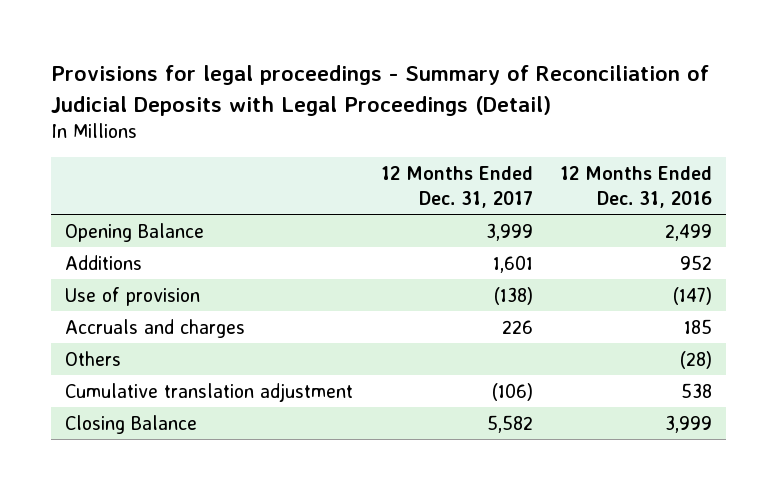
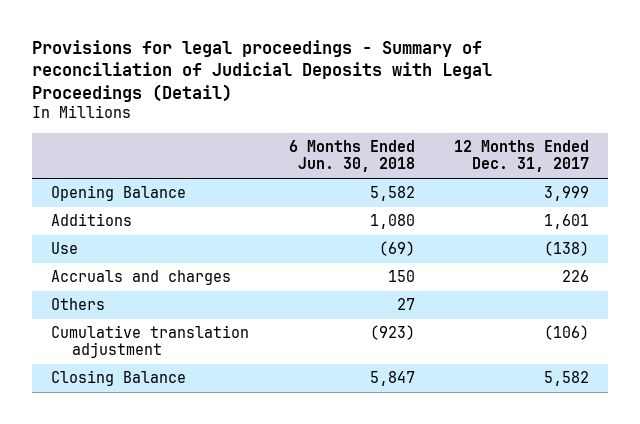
[51,65,710,116] Provisions for legal proceedings - Summary of Reconciliation of Judicial Deposits with Legal Proceedings (Detail) -> [31,40,492,102] Provisions for legal proceedings - Summary of reconciliation of Judicial Deposits with Legal Proceedings (Detail)
[560,166,713,208] 12 Months Ended Dec. 31, 2016 -> none
none -> [288,140,415,173] 6 Months Ended Jun. 30, 2018
[65,286,201,306] Use of provision -> [51,242,79,255] Use

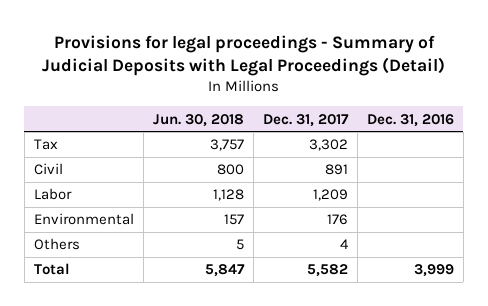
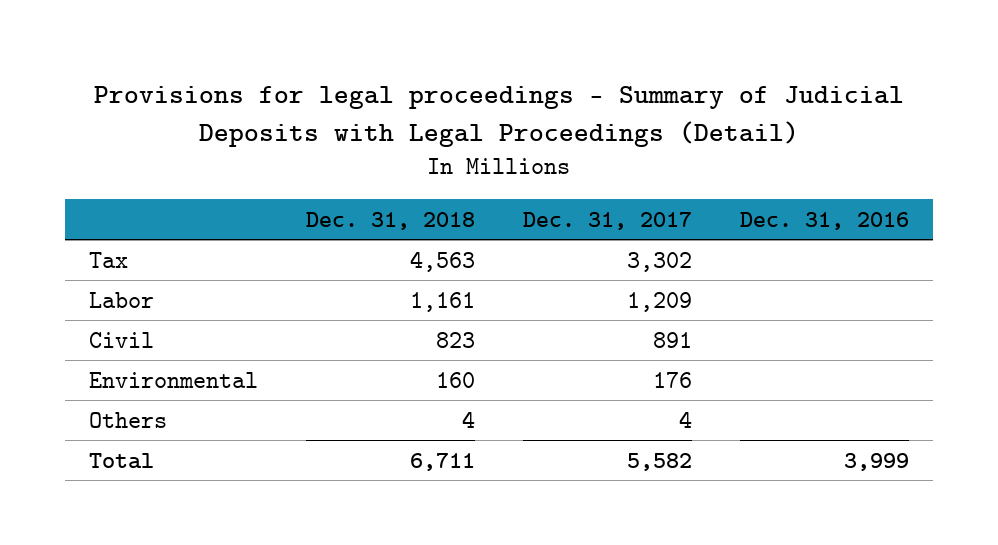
[152,113,244,127] Jun. 30, 2018 -> none
none -> [306,211,476,230] Dec. 31, 2018
[33,163,63,176] Civil -> [89,331,155,348] Civil

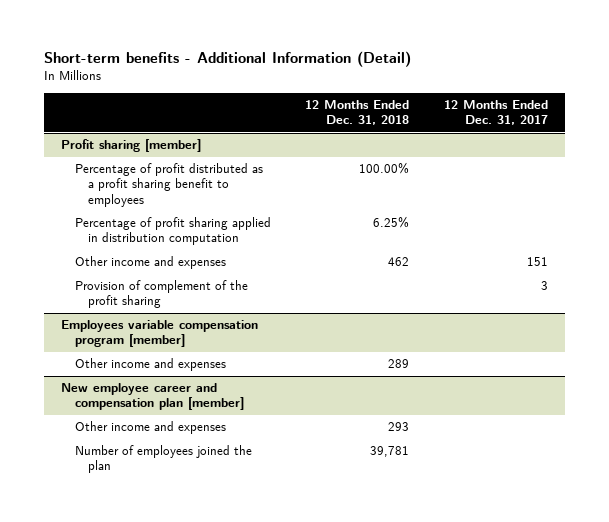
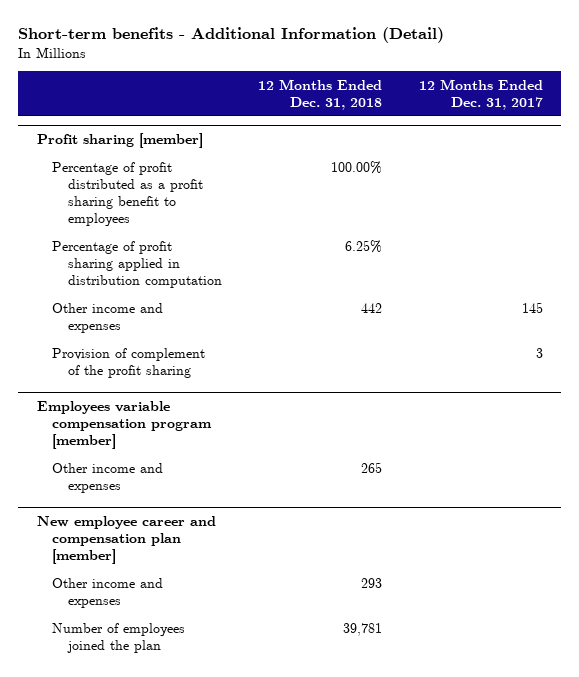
[388,257,410,267] 462 -> [361,302,383,313] 442
[526,257,548,267] 151 -> [521,301,543,313] 145
[388,359,410,369] 289 -> [361,461,383,473] 265

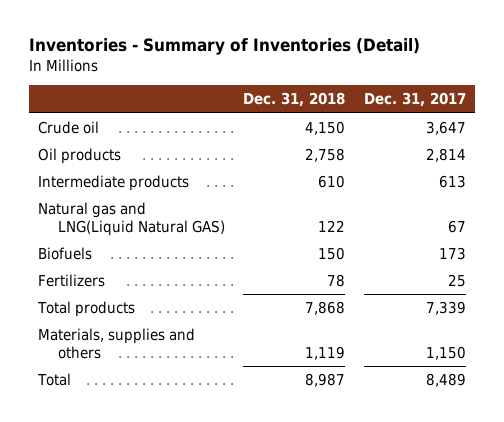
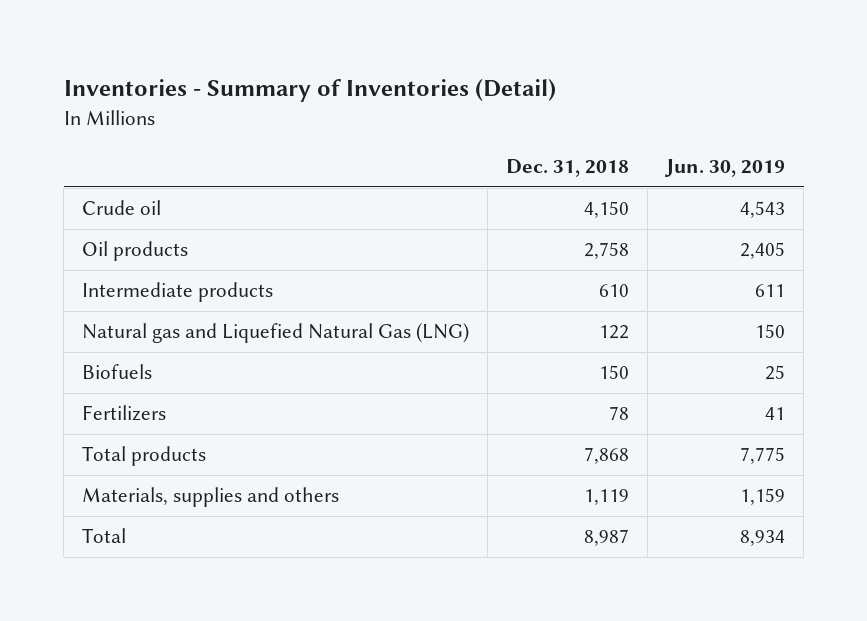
[363,92,466,108] Dec. 31, 2017 -> none
none -> [664,158,786,177] Jun. 30, 2019
[37,201,225,236] Natural gas and LNG(Liquid Natural GAS) -> [82,323,470,344] Natural gas and Liquefied Natural Gas (LNG)

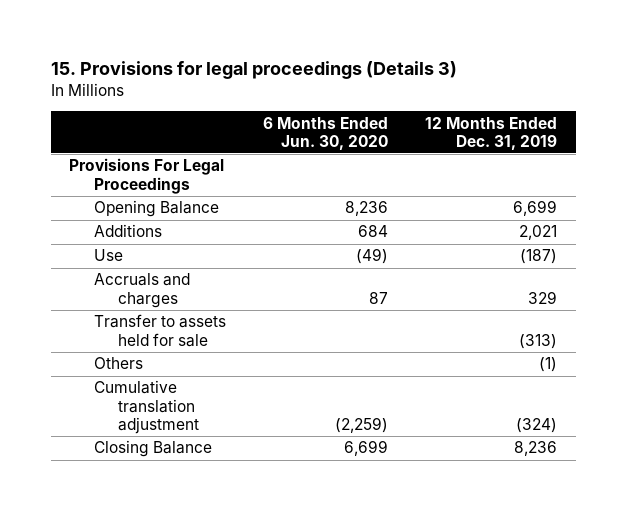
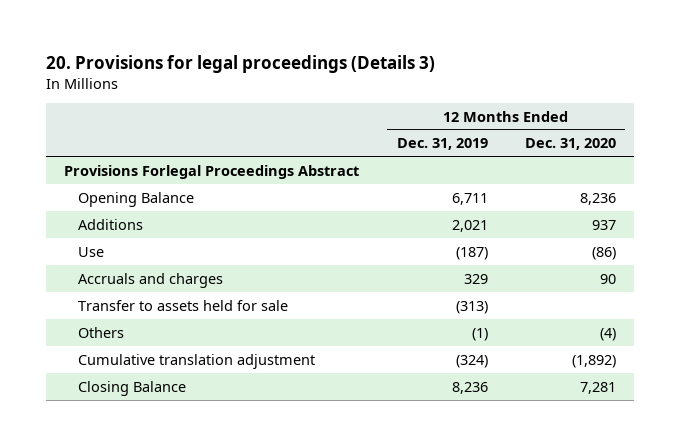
[50,60,457,79] 15. Provisions for legal proceedings (Details 3) -> [45,54,435,73] 20. Provisions for legal proceedings (Details 3)
[263,116,389,150] 6 Months Ended Jun. 30, 2020 -> none
none -> [524,138,616,151] Dec. 31, 2020
[69,158,225,194] Provisions For Legal Proceedings -> [64,164,360,179] Provisions Forlegal Proceedings Abstract
[513,200,558,217] 6,699 -> [451,192,488,205] 6,711

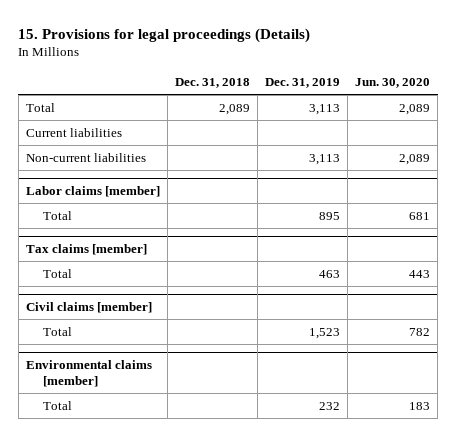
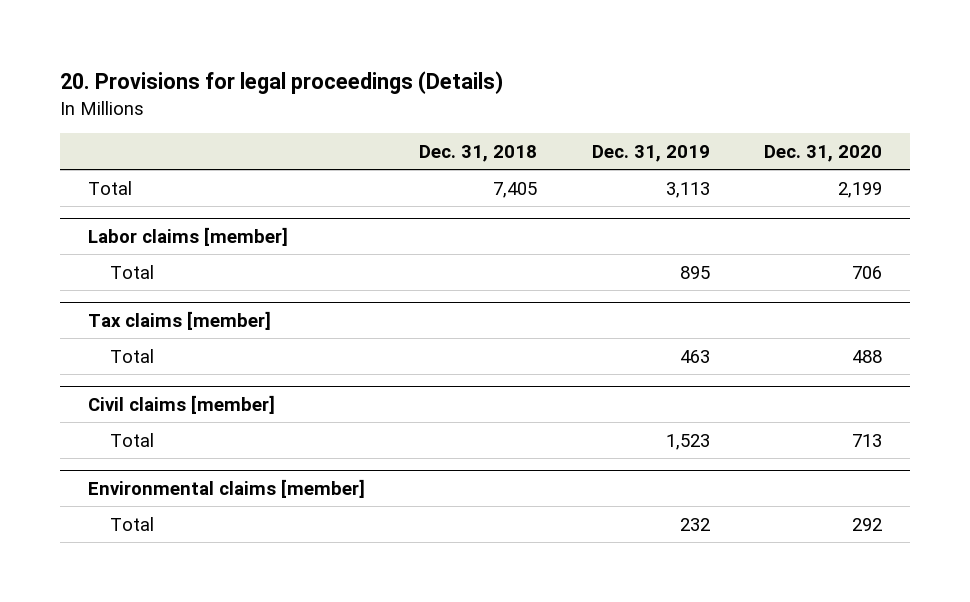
[18,27,311,43] 15. Provisions for legal proceedings (Details) -> [60,71,504,95] 20. Provisions for legal proceedings (Details)
[355,78,431,89] Jun. 30, 2020 -> none
none -> [764,144,883,162] Dec. 31, 2020
[25,127,122,137] Current liabilities -> none
[25,152,146,162] Non-current liabilities -> none
[218,103,250,115] 2,089 -> [493,181,538,198] 7,405

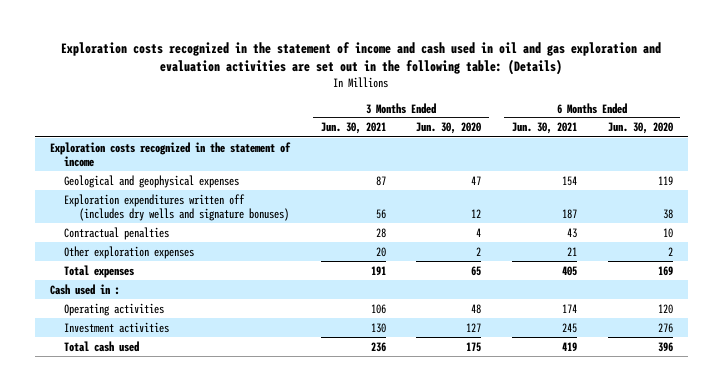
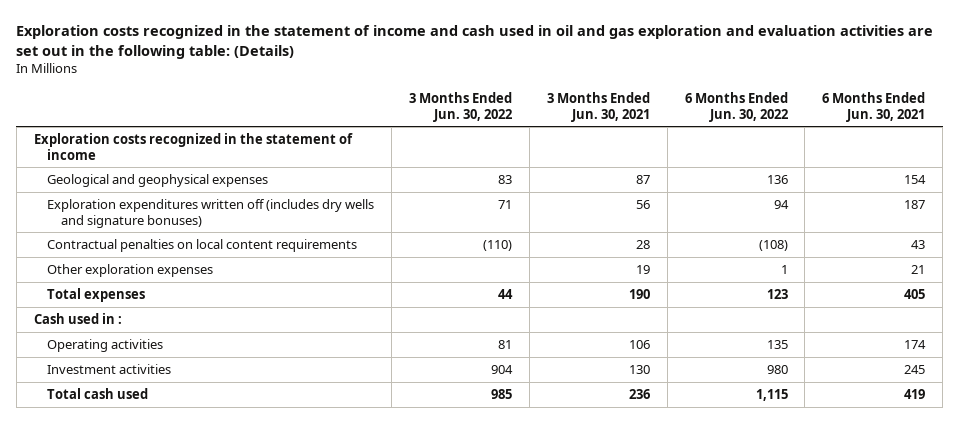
[416,122,482,135] Jun. 30, 2020 -> none
[607,122,673,135] Jun. 30, 2020 -> none
none -> [409,91,513,122] 3 Months Ended Jun. 30, 2022
none -> [684,91,788,122] 6 Months Ended Jun. 30, 2022
[64,226,170,240] Contractual penalties -> [47,238,358,252] Contractual penalties on local content requirements
[375,246,386,257] 20 -> [635,264,650,274] 19
[370,265,386,275] 191 -> [628,288,650,299] 190

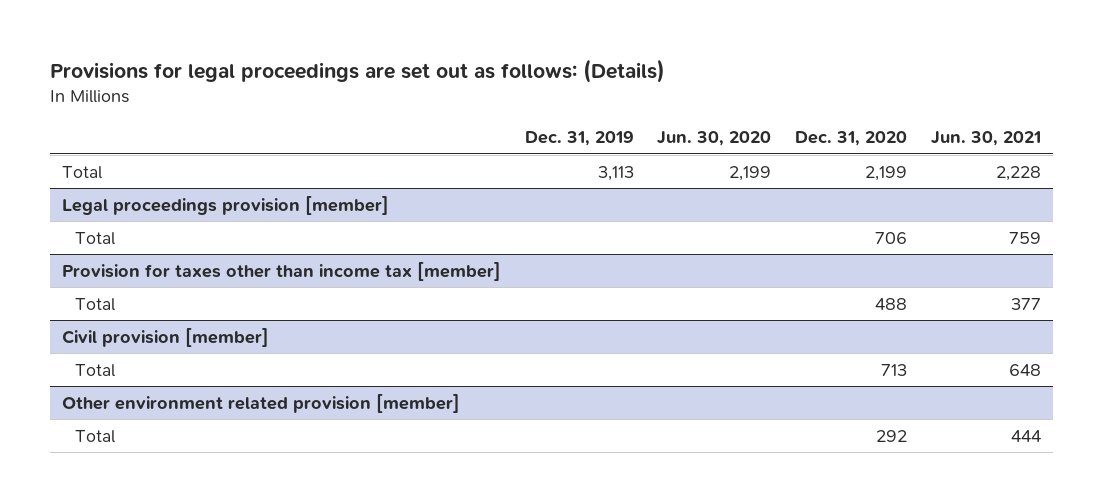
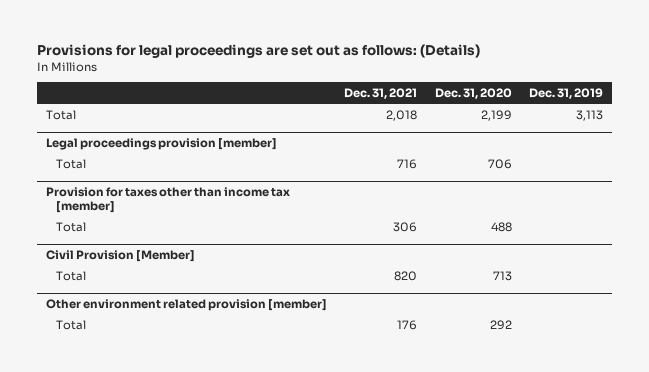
[657,131,772,147] Jun. 30, 2020 -> none
[930,131,1041,147] Jun. 30, 2021 -> none
none -> [344,88,418,100] Dec. 31, 2021
[61,327,269,347] Civil provision [member] -> [45,249,195,262] Civil Provision [Member]

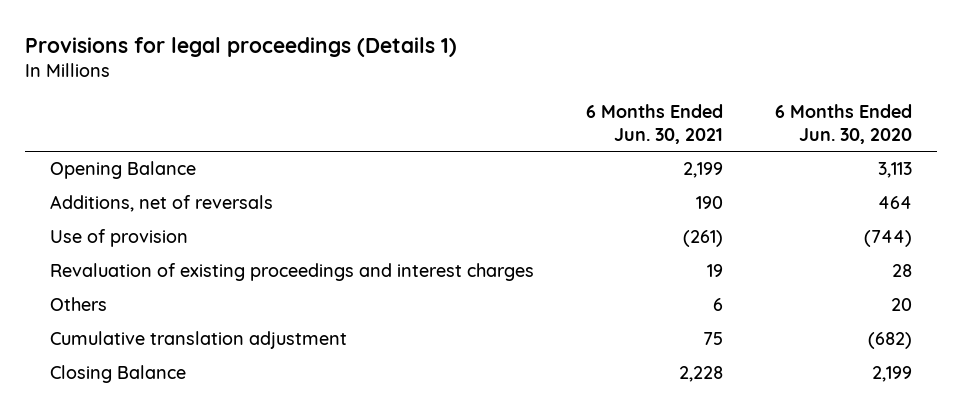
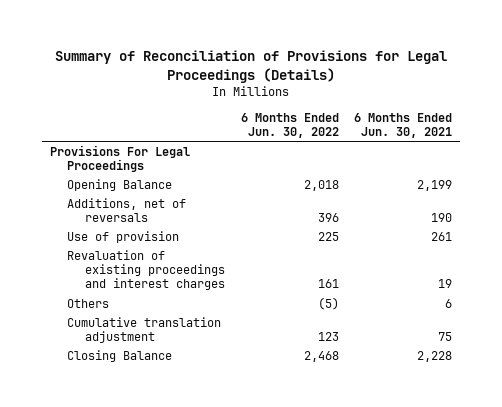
[24,36,457,57] Provisions for legal proceedings (Details 1) -> [55,49,448,83] Summary of Reconciliation of Provisions for Legal Proceedings (Details)
[774,104,912,144] 6 Months Ended Jun. 30, 2020 -> none
none -> [240,113,339,139] 6 Months Ended Jun. 30, 2022
none -> [50,144,191,173] Provisions For Legal Proceedings
[683,230,724,248] (261) -> [431,231,453,241] 261

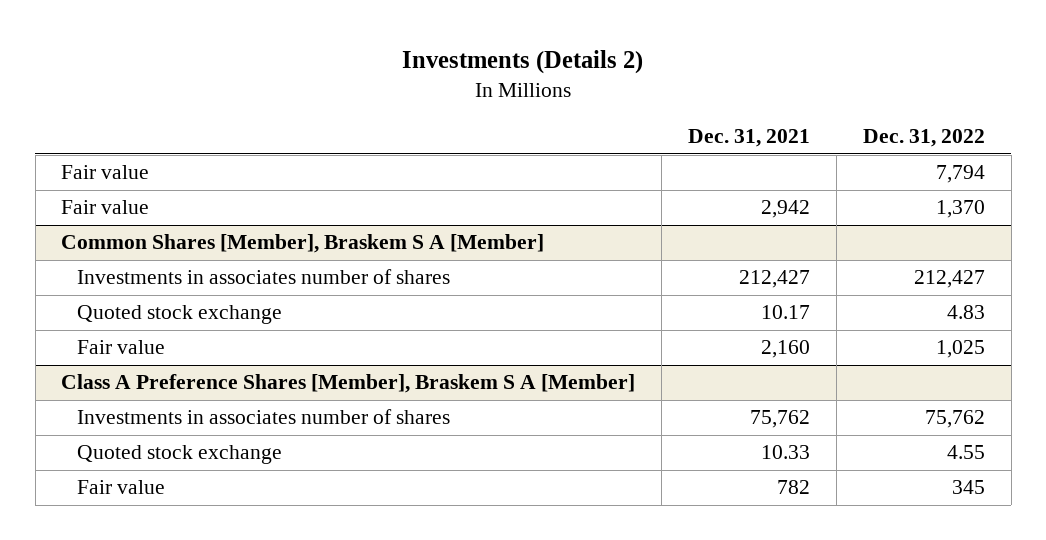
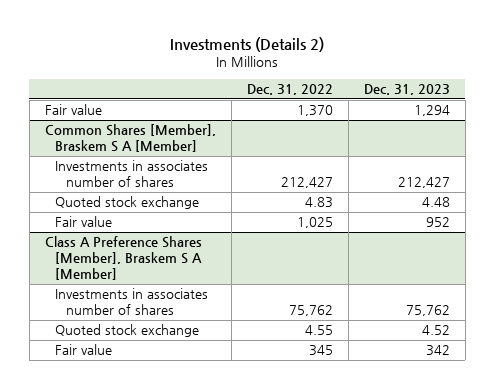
[688,129,811,148] Dec. 31, 2021 -> none
none -> [363,84,450,96] Dec. 31, 2023
[61,165,150,180] Fair value -> none

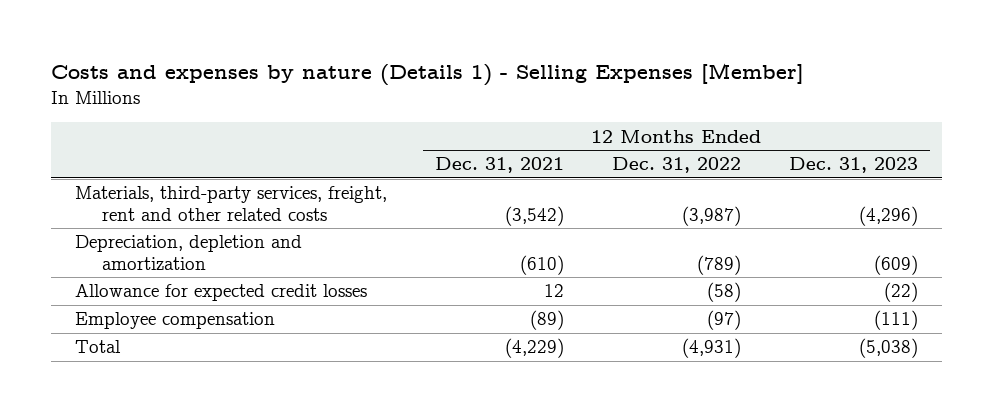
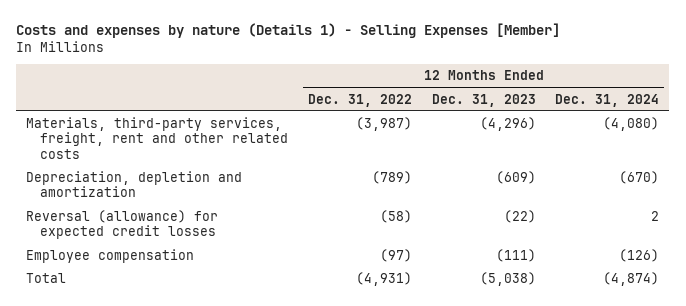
[434,157,564,174] Dec. 31, 2021 -> none
none -> [555,93,660,107] Dec. 31, 2024
[74,284,367,302] Allowance for expected credit losses -> [26,210,219,240] Reversal (allowance) for expected credit losses

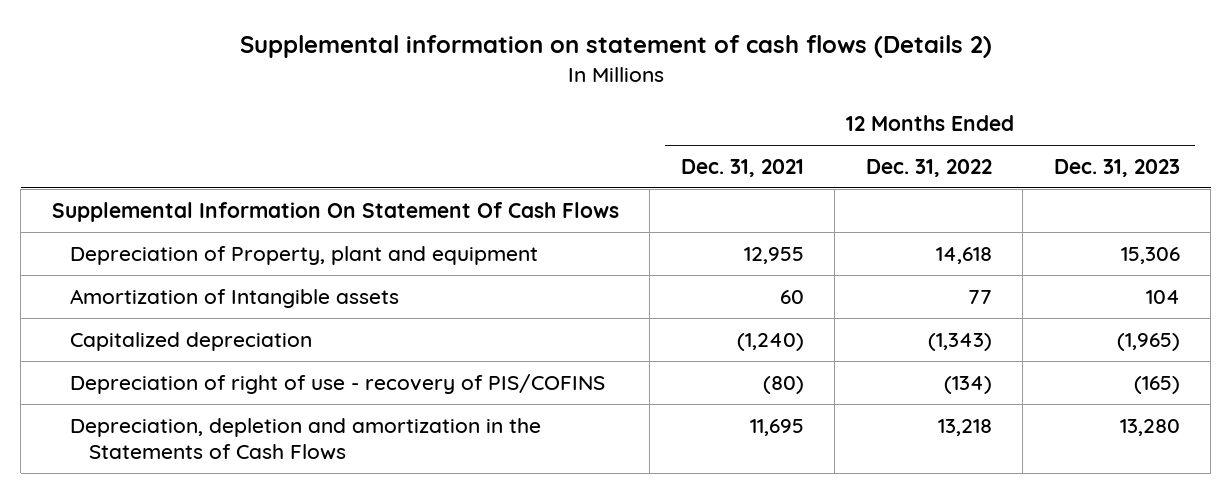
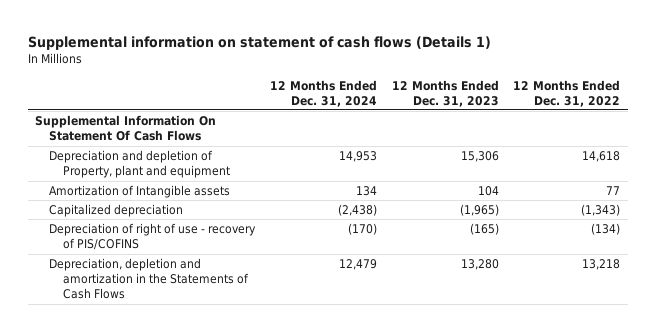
[239,35,992,59] Supplemental information on statement of cash flows (Details 2) -> [27,35,491,50] Supplemental information on statement of cash flows (Details 1)
[680,158,804,177] Dec. 31, 2021 -> none
none -> [269,79,377,107] 12 Months Ended Dec. 31, 2024
[70,245,539,265] Depreciation of Property, plant and equipment -> [49,150,231,179] Depreciation and depletion of Property, plant and equipment

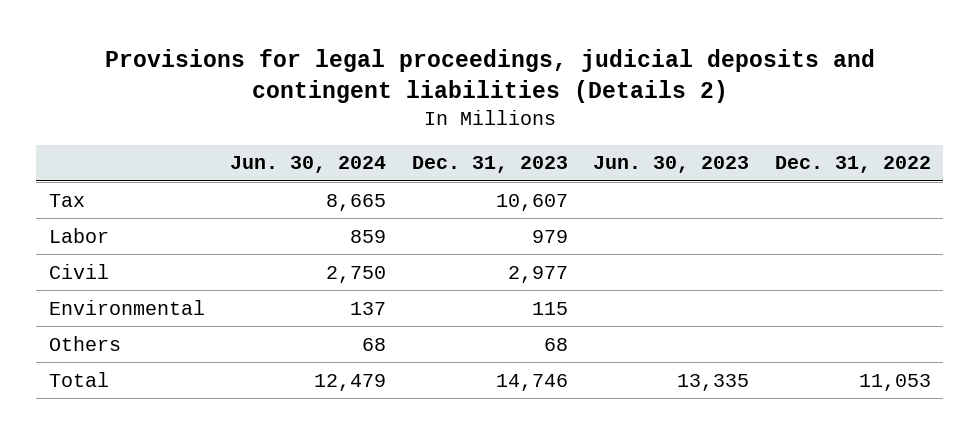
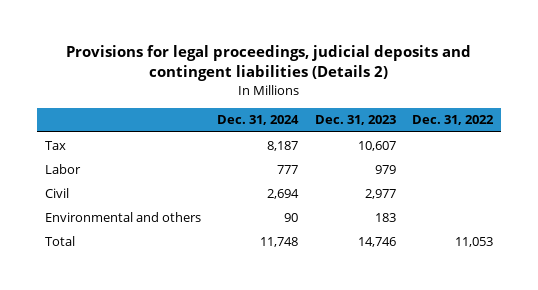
[230,156,387,174] Jun. 30, 2024 -> none
[593,156,750,174] Jun. 30, 2023 -> none
none -> [217,115,300,126] Dec. 31, 2024
[48,299,205,315] Environmental -> none
[48,335,121,351] Others -> none
none -> [44,211,201,222] Environmental and others

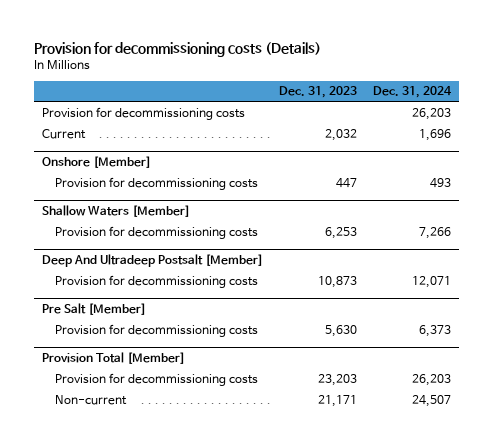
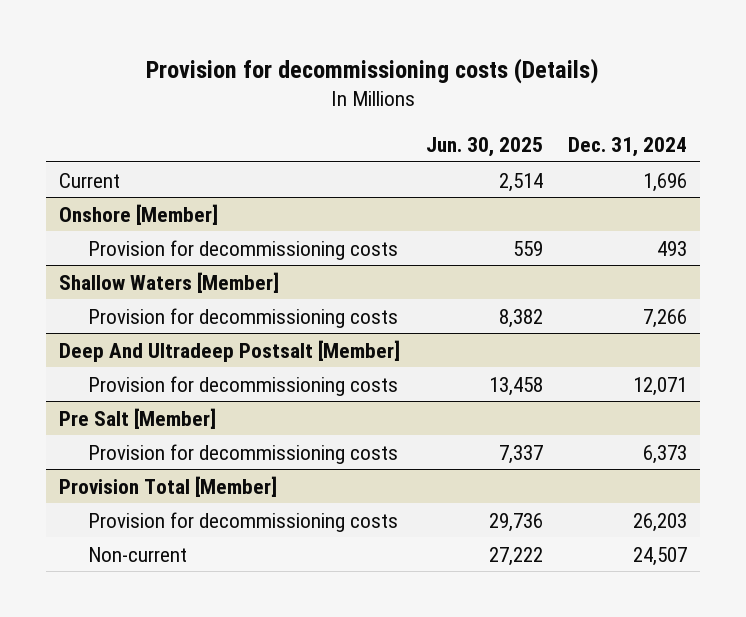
[279,86,358,99] Dec. 31, 2023 -> none
none -> [425,136,543,157] Jun. 30, 2025
[42,106,246,120] Provision for decommissioning costs -> none

